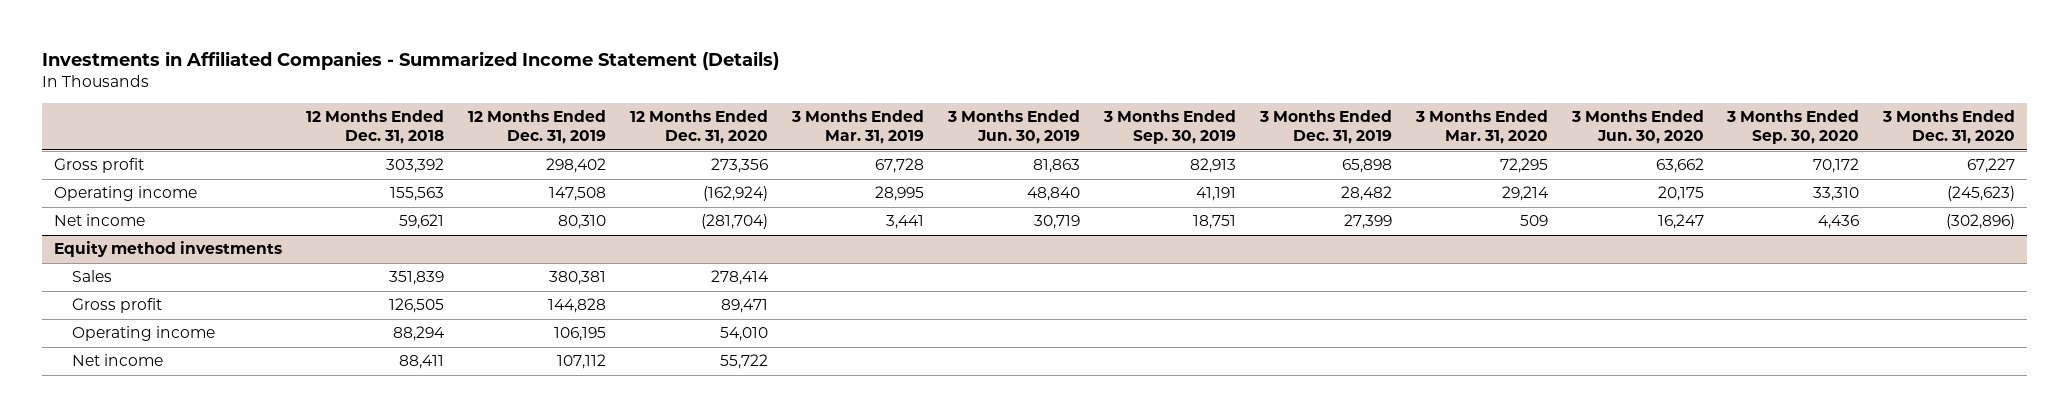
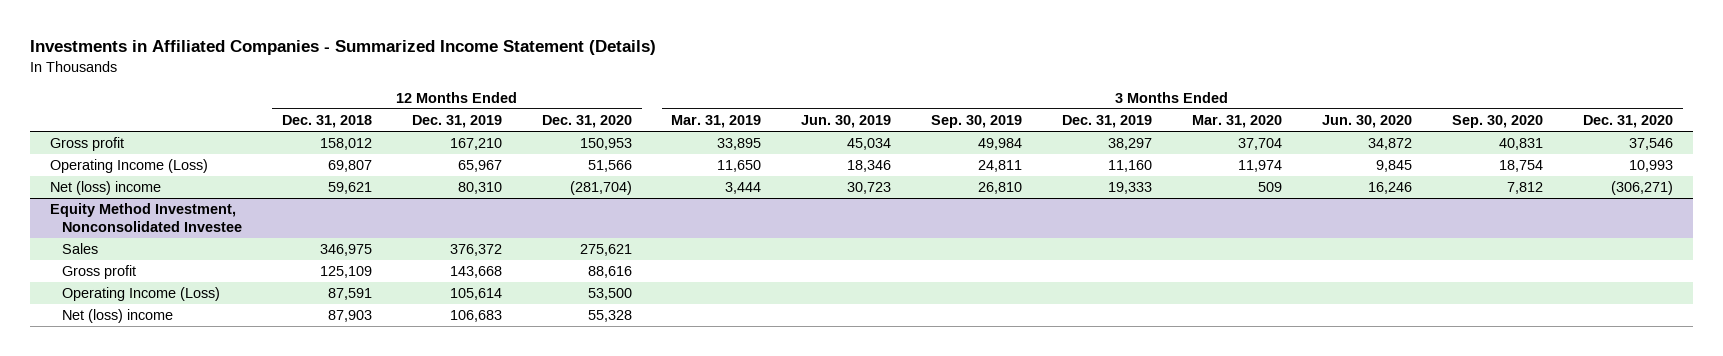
[386,158,445,174] 303,392 -> [319,138,372,151] 158,012
[546,158,607,174] 298,402 -> [449,138,502,151] 167,210
[711,158,769,174] 273,356 -> [579,138,632,151] 150,953
[874,158,924,174] 67,728 -> [717,138,762,151] 33,895
[1032,159,1080,174] 81,863 -> [847,138,892,151] 45,034
[1189,158,1236,174] 82,913 -> [978,138,1023,151] 49,984
[1341,159,1392,174] 65,898 -> [1108,138,1153,151] 38,297
[1499,158,1548,174] 72,295 -> [1238,138,1283,151] 37,704
[1655,158,1704,174] 63,662 -> [1368,138,1413,151] 34,872
[1813,158,1860,174] 70,172 -> [1499,138,1544,151] 40,831
[1967,158,2016,174] 67,227 -> [1628,138,1673,151] 37,546
[54,186,198,202] Operating income -> [49,159,208,174] Operating Income (Loss)
[390,187,445,202] 155,563 -> [327,160,372,173] 69,807
[549,187,607,202] 147,508 -> [457,160,502,173] 65,967
[703,186,769,202] (162,924) -> [587,160,632,173] 51,566
[874,186,924,202] 28,995 -> [717,160,762,173] 11,650
[1026,187,1080,202] 48,840 -> [847,160,892,173] 18,346
[1195,187,1236,202] 41,191 -> [978,160,1023,173] 24,811
[1340,186,1392,202] 28,482 -> [1108,160,1153,173] 11,160
[1501,186,1549,202] 29,214 -> [1238,160,1283,173] 11,974
[1657,186,1704,202] 20,175 -> [1376,160,1413,173] 9,845
[1813,187,1860,202] 33,310 -> [1499,160,1544,173] 18,754
[1947,186,2016,202] (245,623) -> [1628,160,1673,173] 10,993
[54,214,146,227] Net income -> [49,181,161,196] Net (loss) income
[885,215,924,230] 3,441 -> [725,182,762,195] 3,444
[1033,215,1080,230] 30,719 -> [847,182,892,195] 30,723
[1192,215,1236,230] 18,751 -> [978,182,1023,195] 26,810
[1343,214,1392,230] 27,399 -> [1108,182,1153,195] 19,333
[1657,214,1704,230] 16,247 -> [1368,182,1413,195] 16,246
[1818,215,1860,230] 4,436 -> [1507,182,1544,195] 7,812
[1946,214,2016,230] (302,896) -> [1610,181,1673,196] (306,271)
[54,241,283,258] Equity method investments -> [49,203,242,233] Equity Method Investment, Nonconsolidated Investee
[389,271,445,286] 351,839 -> [319,244,372,257] 346,975
[549,271,607,286] 380,381 -> [449,244,502,257] 376,372
[711,270,770,286] 278,414 -> [579,244,632,257] 275,621
[389,298,445,314] 126,505 -> [319,266,372,279] 125,109
[548,298,607,314] 144,828 -> [449,266,502,279] 143,668
[721,299,769,314] 89,471 -> [587,266,632,279] 88,616
[71,326,215,342] Operating income -> [61,287,220,302] Operating Income (Loss)
[393,326,446,342] 88,294 -> [327,288,372,301] 87,591
[554,327,607,342] 106,195 -> [449,288,502,301] 105,614
[720,327,769,342] 54,010 -> [587,288,632,301] 53,500
[71,354,163,367] Net income -> [61,309,173,324] Net (loss) income
[399,355,445,370] 88,411 -> [327,310,372,323] 87,903
[557,354,607,370] 107,112 -> [449,310,502,323] 106,683
[720,354,769,370] 55,722 -> [587,310,632,323] 55,328

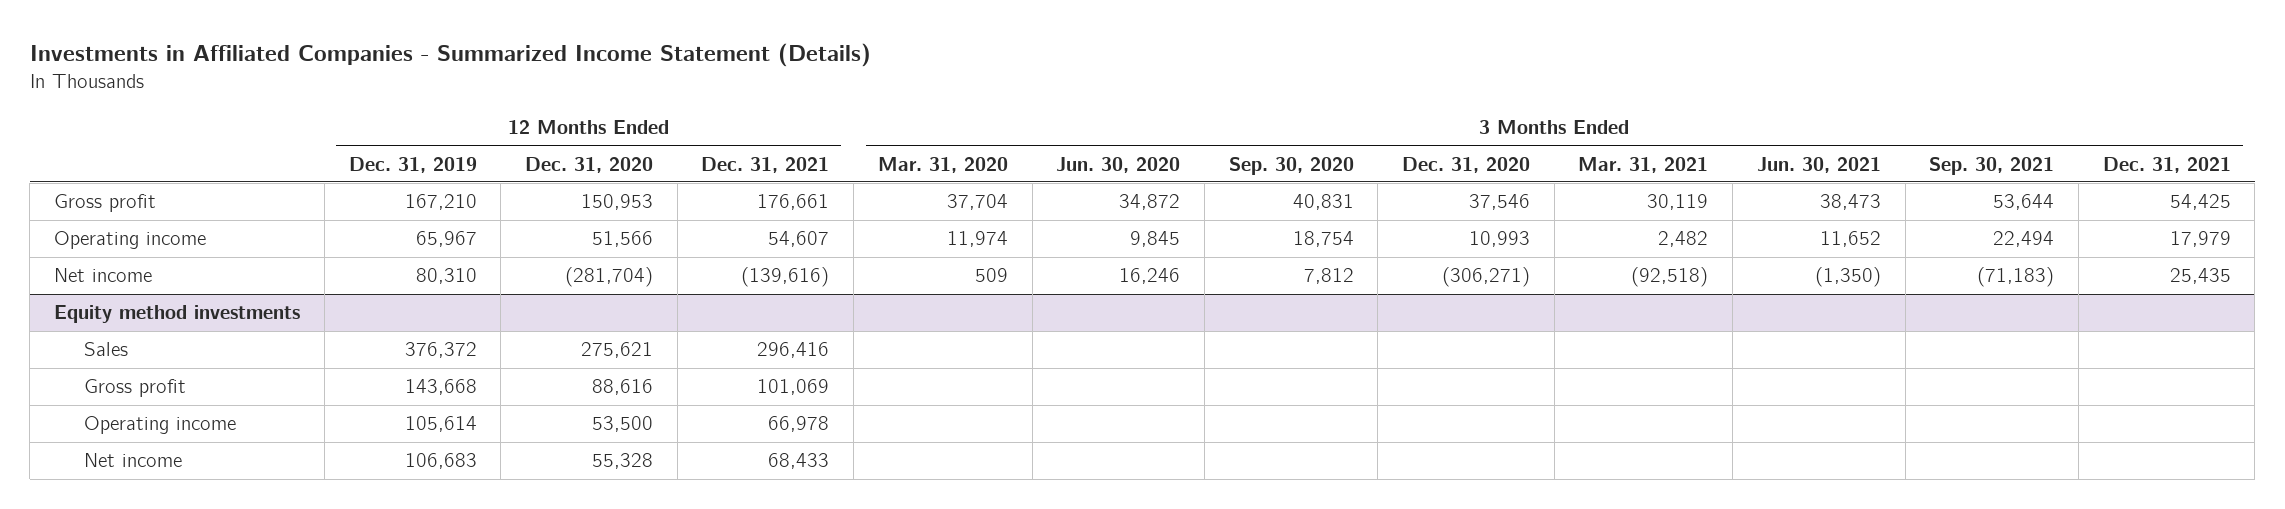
[281,115,372,129] Dec. 31, 2018 -> none
[671,115,762,129] Mar. 31, 2019 -> none
[801,115,892,129] Jun. 30, 2019 -> none
[931,115,1023,129] Sep. 30, 2019 -> none
[1062,115,1153,129] Dec. 31, 2019 -> none
none -> [701,156,830,173] Dec. 31, 2021
none -> [1578,156,1709,173] Mar. 31, 2021
none -> [1756,156,1881,173] Jun. 30, 2021
none -> [1929,156,2055,175] Sep. 30, 2021
none -> [2102,156,2231,173] Dec. 31, 2021
[49,159,208,174] Operating Income (Loss) -> [54,231,207,250] Operating income
[49,181,161,196] Net (loss) income -> [54,268,153,283] Net income
[49,203,242,233] Equity Method Investment, Nonconsolidated Investee -> [54,305,301,324] Equity method investments
[61,287,220,302] Operating Income (Loss) -> [83,416,236,435] Operating income
[61,309,173,324] Net (loss) income -> [83,453,182,468] Net income

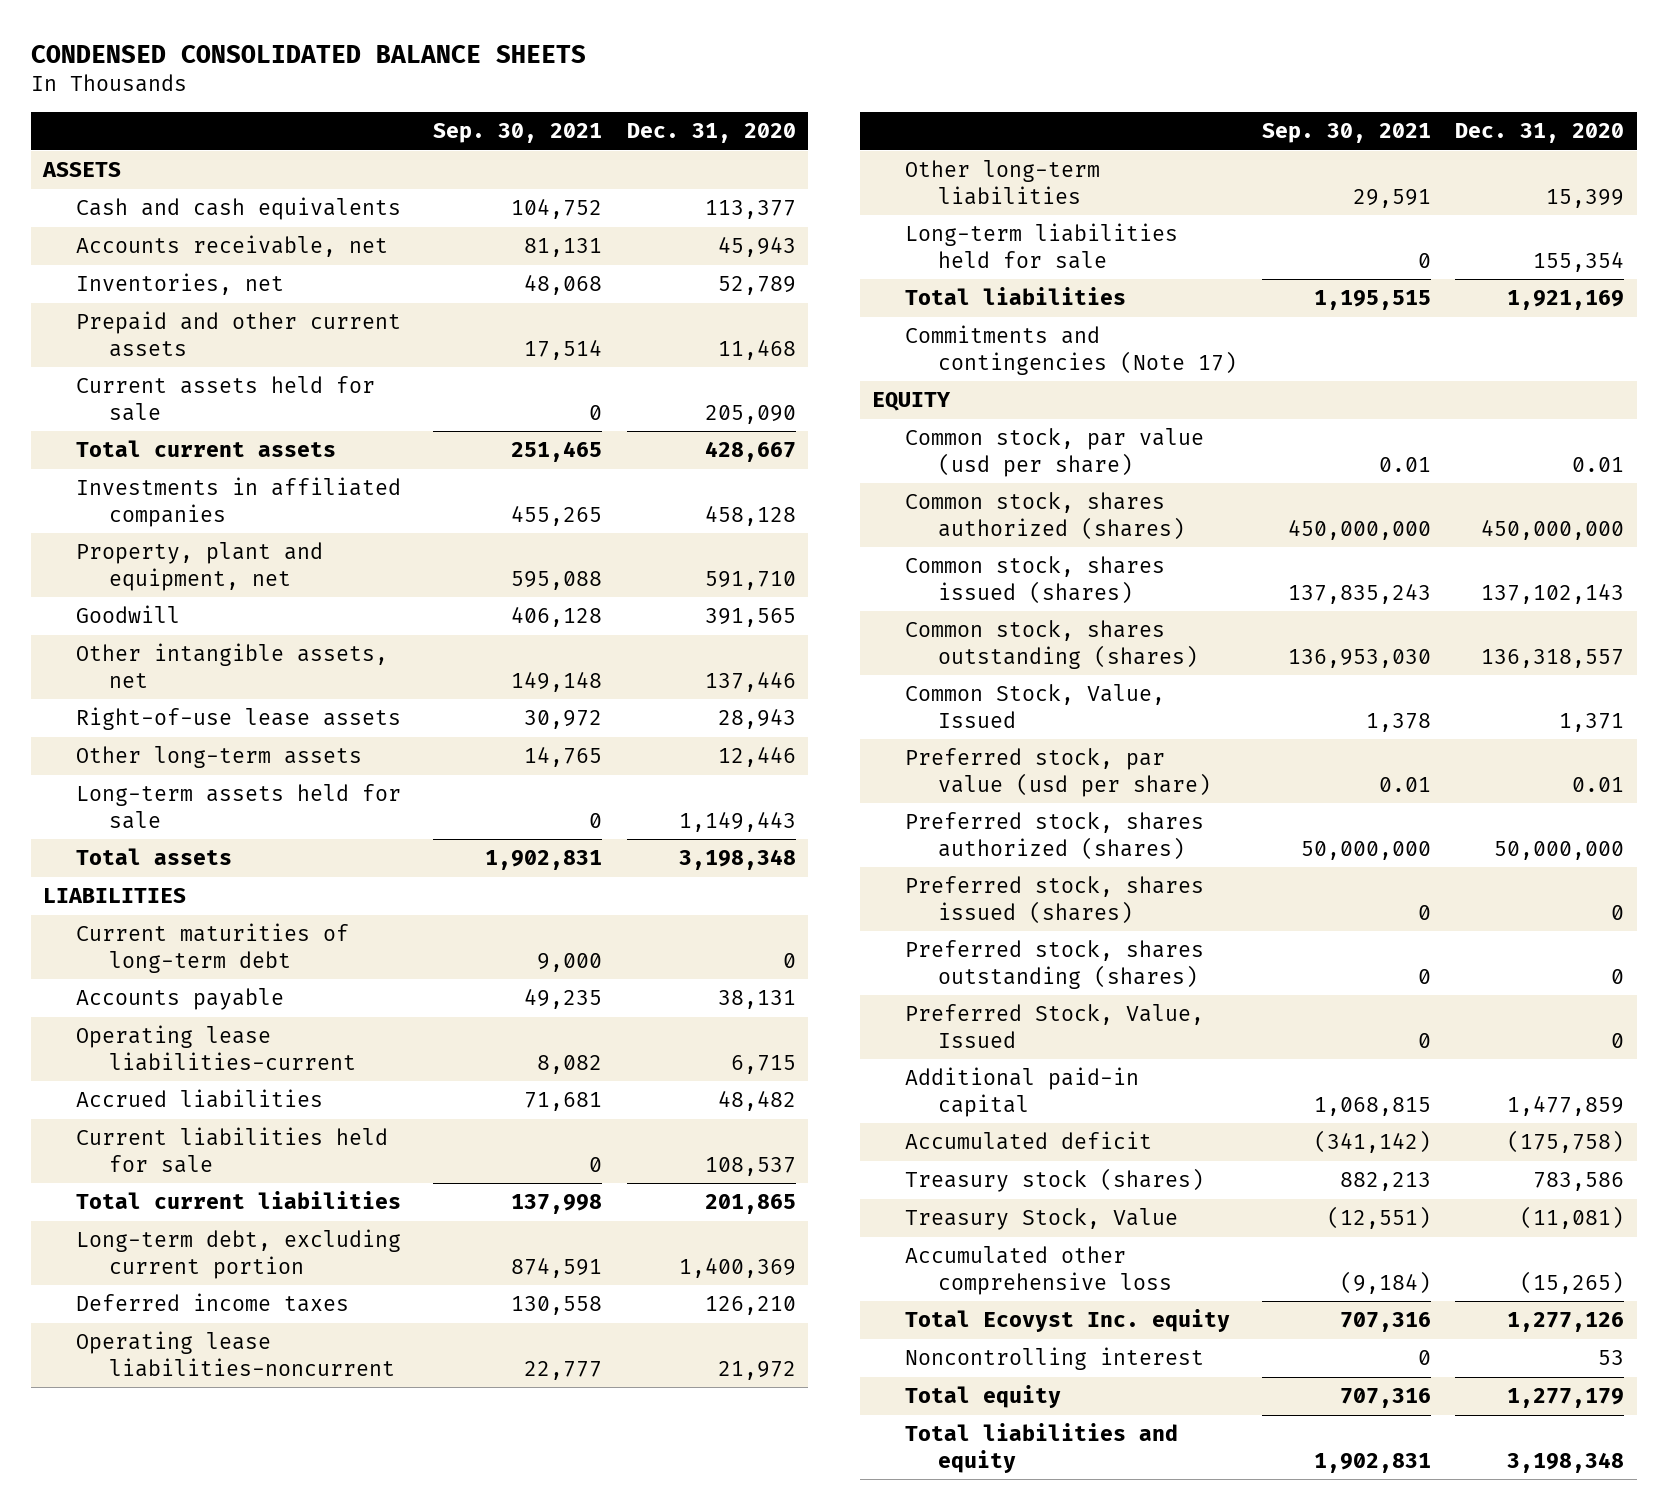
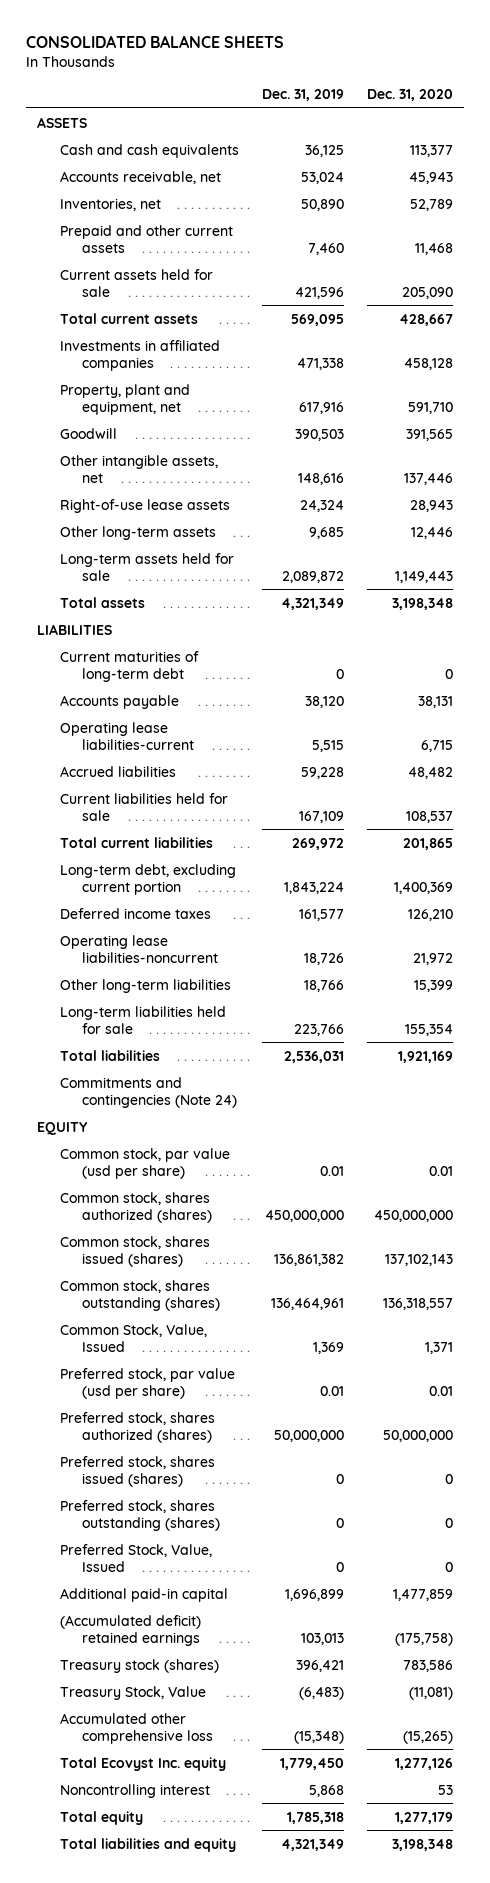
[31,45,587,64] CONDENSED CONSOLIDATED BALANCE SHEETS -> [25,34,284,48] CONSOLIDATED BALANCE SHEETS
[432,123,602,144] Sep. 30, 2021 -> none
none -> [261,89,344,102] Dec. 31, 2019
[905,325,1238,375] Commitments and contingencies (Note 17) -> [59,1076,238,1108] Commitments and contingencies (Note 24)
[905,1131,1153,1151] Accumulated deficit -> [59,1614,201,1646] (Accumulated deficit) retained earnings

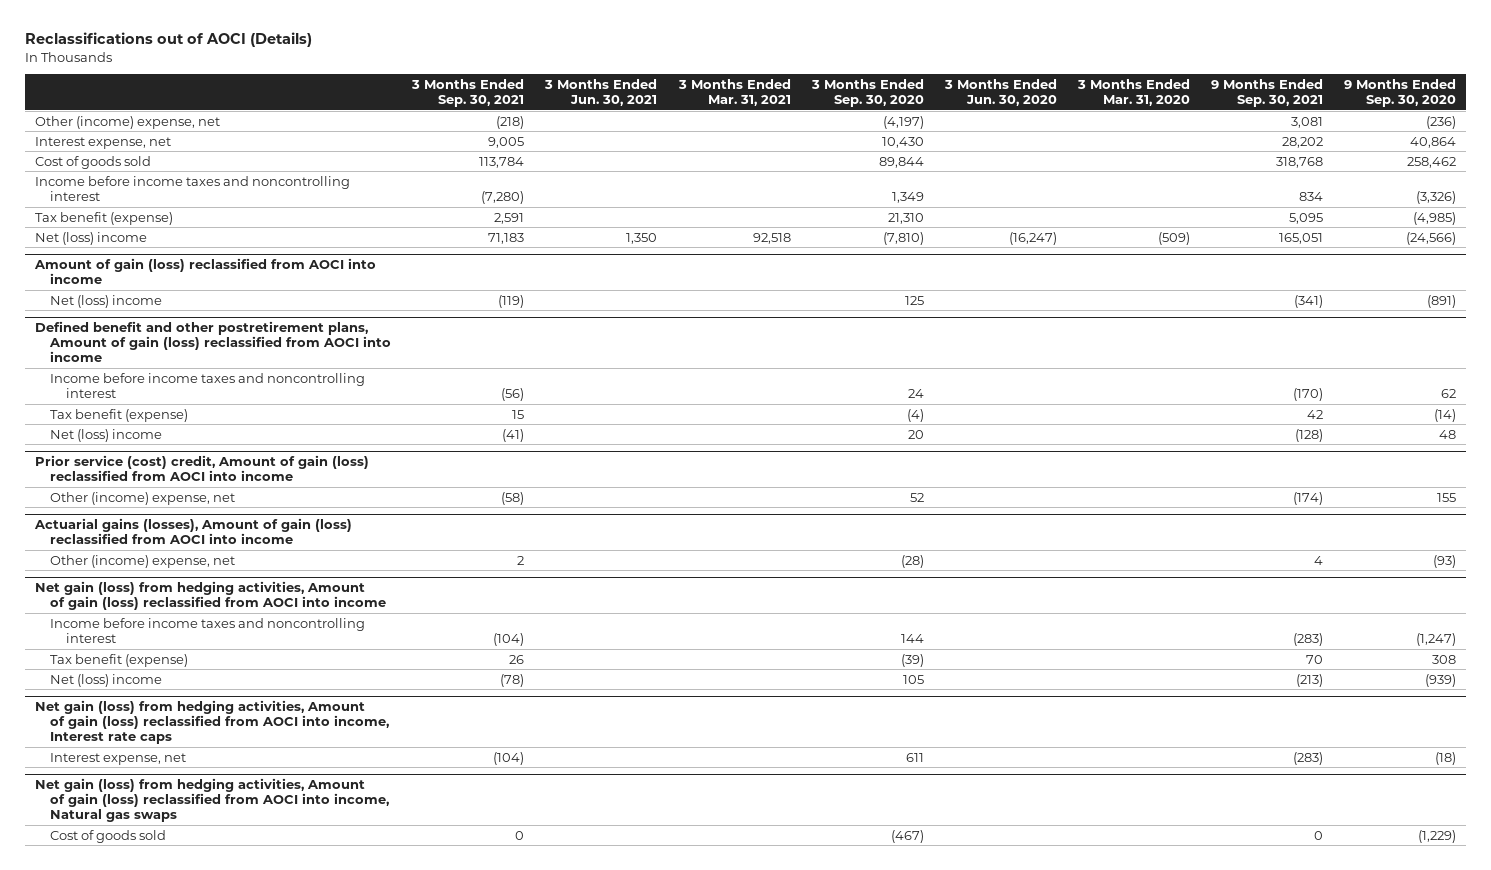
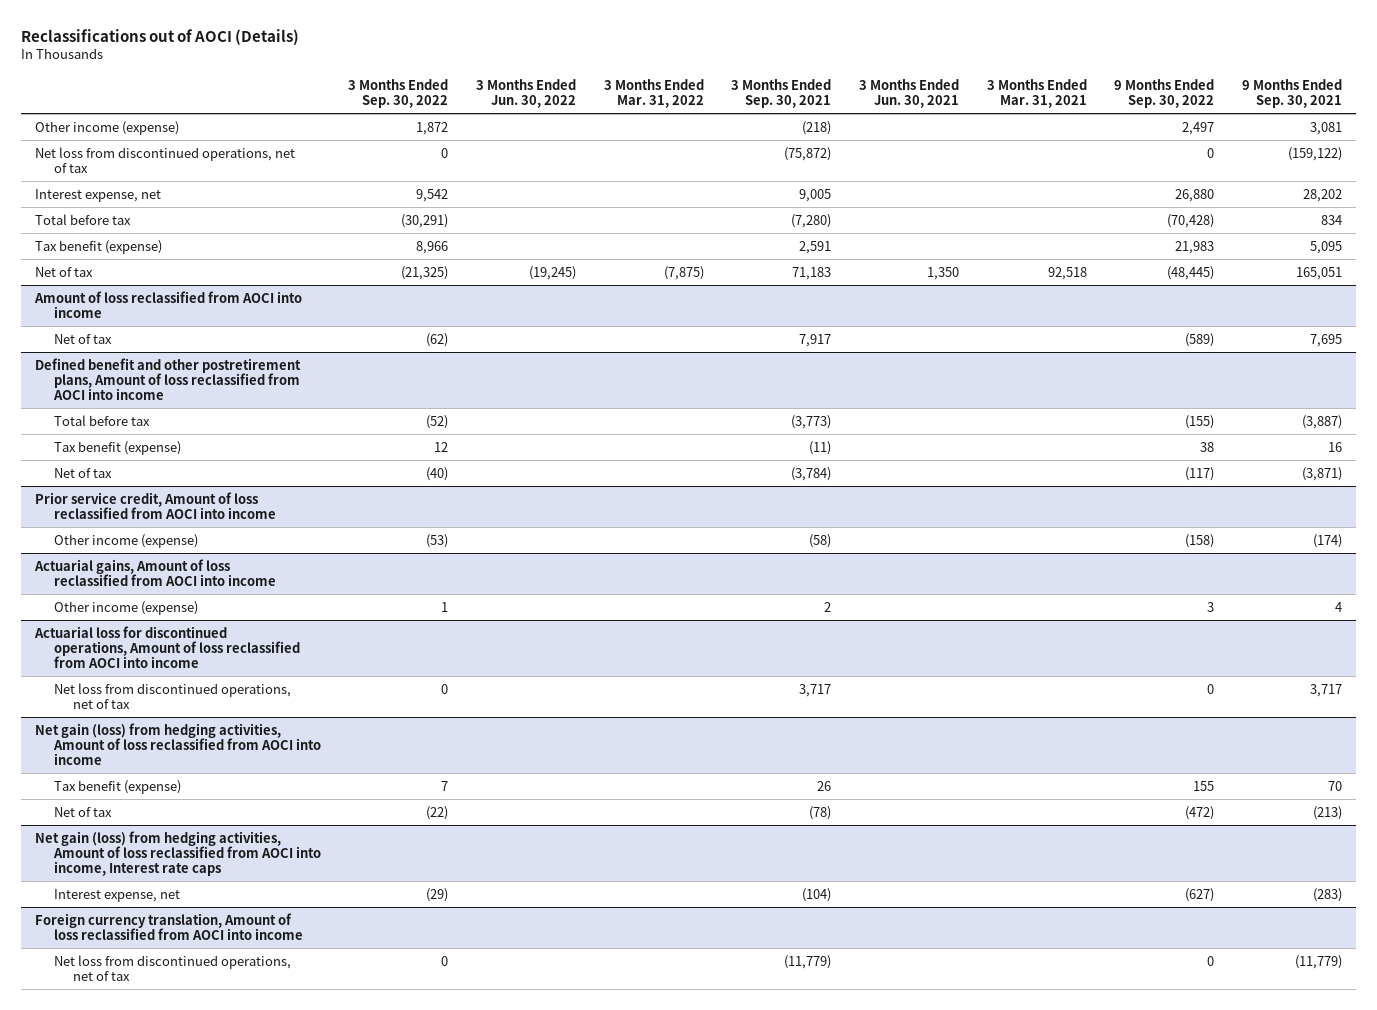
[810,79,924,108] 3 Months Ended Sep. 30, 2020 -> none
[943,79,1057,107] 3 Months Ended Jun. 30, 2020 -> none
[1076,79,1190,107] 3 Months Ended Mar. 31, 2020 -> none
[1343,79,1456,108] 9 Months Ended Sep. 30, 2020 -> none
none -> [348,79,449,109] 3 Months Ended Sep. 30, 2022
none -> [476,79,577,109] 3 Months Ended Jun. 30, 2022
none -> [603,79,704,109] 3 Months Ended Mar. 31, 2022
none -> [1114,79,1215,109] 9 Months Ended Sep. 30, 2022
[35,115,221,129] Other (income) expense, net -> [34,120,179,135] Other income (expense)
none -> [34,146,295,173] Net loss from discontinued operations, net of tax
[35,155,152,169] Cost of goods sold -> none
[35,175,351,201] Income before income taxes and noncontrolling interest -> [34,213,131,225] Total before tax
[50,617,366,643] Income before income taxes and noncontrolling interest -> none
[35,231,148,245] Net (loss) income -> [34,266,93,277] Net of tax
[34,258,377,285] Amount of gain (loss) reclassified from AOCI into income -> [33,290,302,318] Amount of loss reclassified from AOCI into income
[50,294,163,308] Net (loss) income -> [53,333,112,344] Net of tax
[498,294,525,308] (119) -> [799,333,832,347] 7,917
[1293,294,1323,308] (341) -> [1310,333,1343,347] 7,695
[35,321,392,363] Defined benefit and other postretirement plans, Amount of gain (loss) reclassified from AOCI into income -> [34,357,301,401] Defined benefit and other postretirement plans, Amount of loss reclassified from AOCI into income
[50,372,366,398] Income before income taxes and noncontrolling interest -> [53,414,150,426] Total before tax
[501,387,525,401] (56) -> [791,414,832,429] (3,773)
[1292,387,1323,401] (170) -> [1302,414,1343,429] (3,887)
[512,409,525,419] 15 -> [809,440,832,455] (11)
[1306,409,1323,419] 42 -> [1328,441,1343,452] 16
[50,428,163,442] Net (loss) income -> [53,467,112,478] Net of tax
[502,428,525,442] (41) -> [791,466,832,481] (3,784)
[1294,428,1323,442] (128) -> [1302,466,1343,481] (3,871)
[35,455,370,482] Prior service (cost) credit, Amount of gain (loss) reclassified from AOCI into income -> [34,491,276,519] Prior service credit, Amount of loss reclassified from AOCI into income
[50,491,236,505] Other (income) expense, net -> [53,533,198,548] Other income (expense)
[34,518,353,545] Actuarial gains (losses), Amount of gain (loss) reclassified from AOCI into income -> [33,558,276,586] Actuarial gains, Amount of loss reclassified from AOCI into income
[50,554,236,568] Other (income) expense, net -> [53,600,198,615] Other income (expense)
none -> [33,625,300,669] Actuarial loss for discontinued operations, Amount of loss reclassified from AOCI into income
none -> [53,682,291,709] Net loss from discontinued operations, net of tax
[35,581,387,611] Net gain (loss) from hedging activities, Amount of gain (loss) reclassified from AOCI into income -> [34,722,321,766] Net gain (loss) from hedging activities, Amount of loss reclassified from AOCI into income
[50,673,163,687] Net (loss) income -> [53,806,112,817] Net of tax
[35,700,390,745] Net gain (loss) from hedging activities, Amount of gain (loss) reclassified from AOCI into income, Interest rate caps -> [34,830,321,877] Net gain (loss) from hedging activities, Amount of loss reclassified from AOCI into income, Interest rate caps
[35,778,390,823] Net gain (loss) from hedging activities, Amount of gain (loss) reclassified from AOCI into income, Natural gas swaps -> none
[50,829,167,843] Cost of goods sold -> none
none -> [34,912,303,940] Foreign currency translation, Amount of loss reclassified from AOCI into income
none -> [53,954,291,981] Net loss from discontinued operations, net of tax

